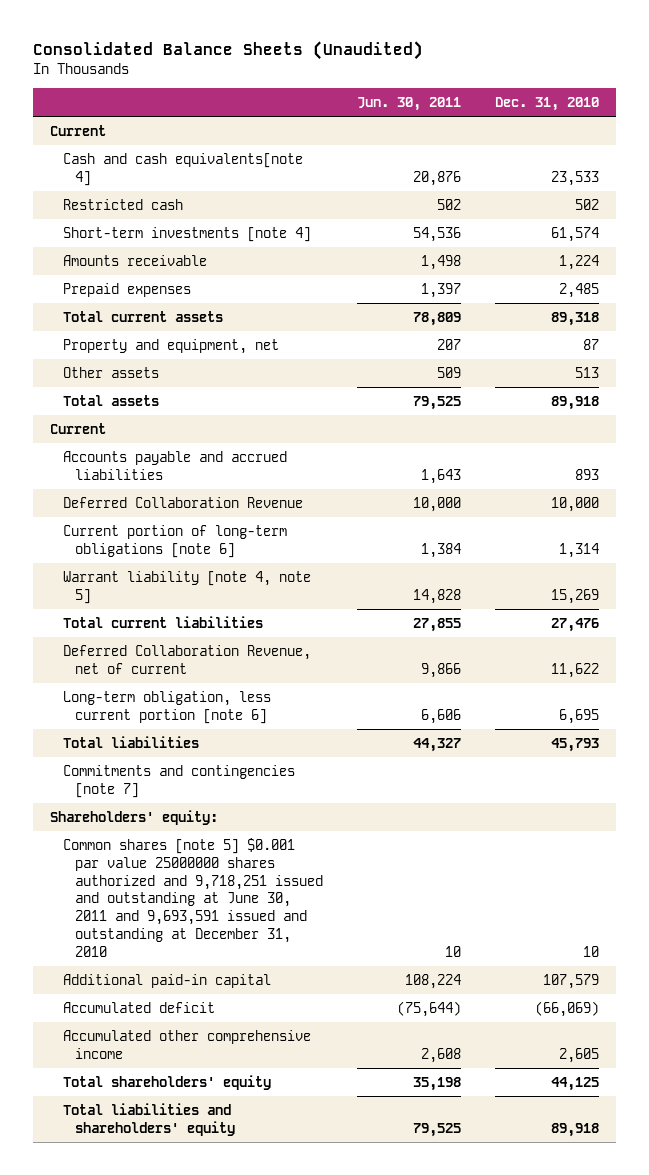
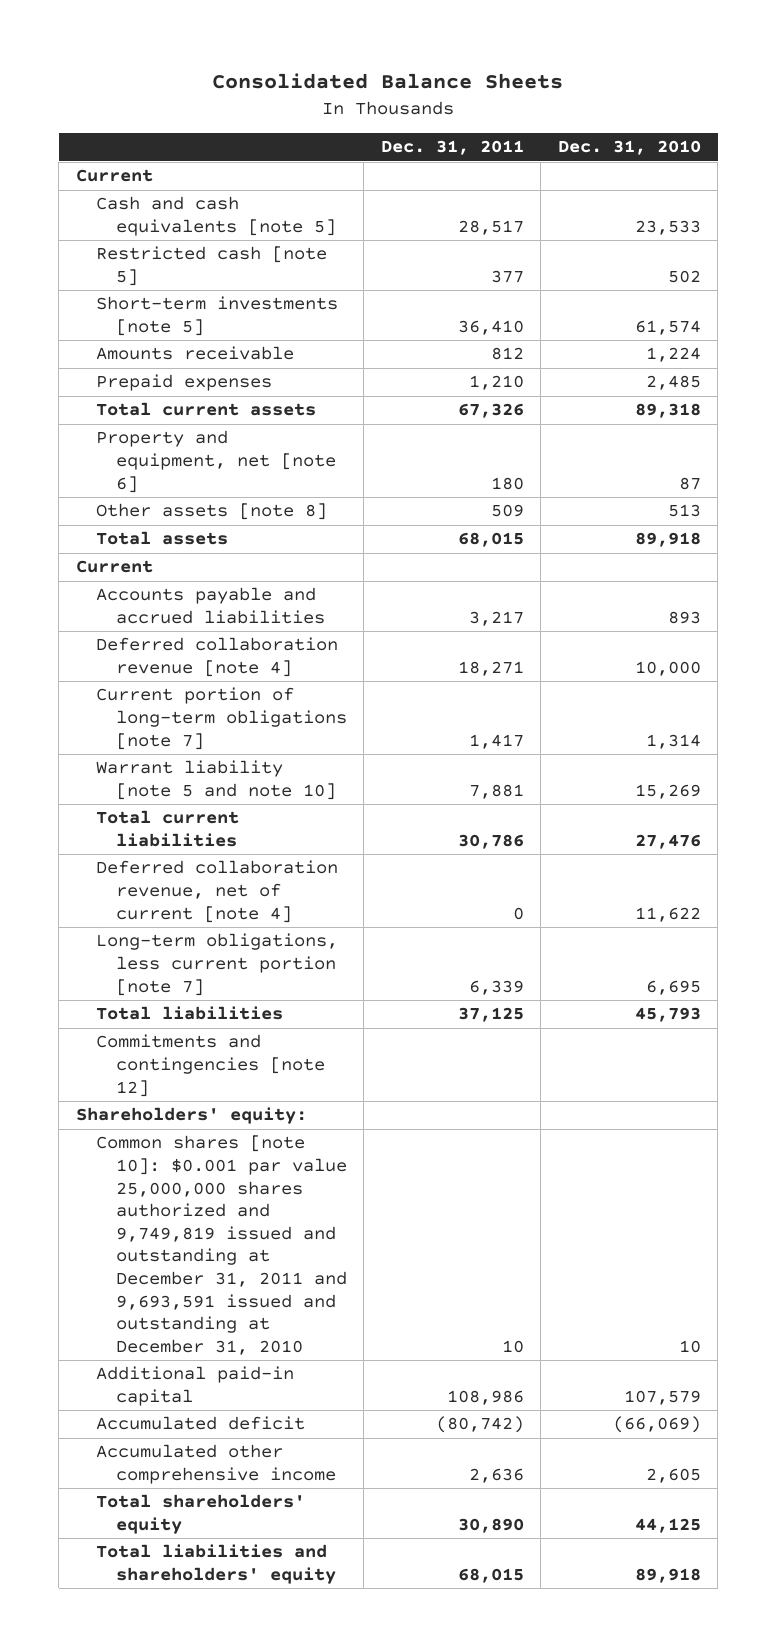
[32,40,423,60] Consolidated Balance Sheets (Unaudited) -> [212,73,564,90] Consolidated Balance Sheets
[357,97,462,112] Jun. 30, 2011 -> none
none -> [380,140,524,156] Dec. 31, 2011
[62,153,303,186] Cash and cash equivalents[note 4] -> [95,196,336,237] Cash and cash equivalents [note 5]
[62,199,183,211] Restricted cash -> [95,246,327,287] Restricted cash [note 5]
[62,227,311,243] Short-term investments [note 4] -> [95,296,338,337] Short-term investments [note 5]
[62,339,279,355] Property and equipment, net -> [95,430,336,493] Property and equipment, net [note 6]
[62,367,159,379] Other assets -> [95,503,327,521] Other assets [note 8]
[62,497,303,509] Deferred Collaboration Revenue -> [95,637,338,678] Deferred collaboration revenue [note 4]
[62,525,287,558] Current portion of long-term obligations [note 6] -> [95,687,347,750] Current portion of long-term obligations [note 7]
[62,571,311,604] Warrant liability [note 4, note 5] -> [95,760,336,801] Warrant liability [note 5 and note 10]
[62,645,311,674] Deferred Collaboration Revenue, net of current -> [95,860,338,923] Deferred collaboration revenue, net of current [note 4]
[62,691,271,724] Long-term obligation, less current portion [note 6] -> [95,933,338,996] Long-term obligations, less current portion [note 7]
[62,765,295,798] Commitments and contingencies [note 7] -> [95,1034,325,1097] Commitments and contingencies [note 12]
[62,838,324,957] Common shares [note 5] $0.001 par value 25000000 shares authorized and 9,718,251 issued and outstanding at June 30, 2011 and 9,693,591 issued and outstanding at December 31, 2010 -> [95,1135,347,1355] Common shares [note 10]: $0.001 par value 25,000,000 shares authorized and 9,749,819 issued and outstanding at December 31, 2011 and 9,693,591 issued and outstanding at December 31, 2010

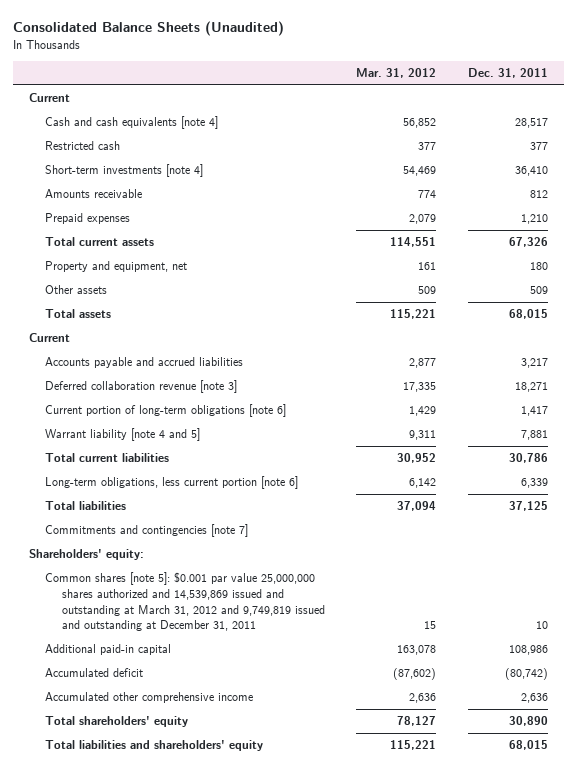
[212,73,564,90] Consolidated Balance Sheets -> [13,21,285,37] Consolidated Balance Sheets (Unaudited)
[557,140,701,156] Dec. 31, 2010 -> none
none -> [356,68,437,79] Mar. 31, 2012
[95,196,336,237] Cash and cash equivalents [note 5] -> [45,116,219,130] Cash and cash equivalents [note 4]
[95,246,327,287] Restricted cash [note 5] -> [45,141,121,151] Restricted cash
[95,296,338,337] Short-term investments [note 5] -> [45,164,204,178] Short-term investments [note 4]
[95,430,336,493] Property and equipment, net [note 6] -> [45,261,188,273] Property and equipment, net
[95,503,327,521] Other assets [note 8] -> [45,285,108,295] Other assets
[95,637,338,678] Deferred collaboration revenue [note 4] -> [45,380,238,394] Deferred collaboration revenue [note 3]
[95,687,347,750] Current portion of long-term obligations [note 7] -> [45,404,287,418] Current portion of long-term obligations [note 6]
[95,760,336,801] Warrant liability [note 5 and note 10] -> [45,428,201,442] Warrant liability [note 4 and 5]
[95,860,338,923] Deferred collaboration revenue, net of current [note 4] -> none
[95,933,338,996] Long-term obligations, less current portion [note 7] -> [45,476,299,490] Long-term obligations, less current portion [note 6]
[95,1034,325,1097] Commitments and contingencies [note 12] -> [45,524,249,538] Commitments and contingencies [note 7]
[95,1135,347,1355] Common shares [note 10]: $0.001 par value 25,000,000 shares authorized and 9,749,819 issued and outstanding at December 31, 2011 and 9,693,591 issued and outstanding at December 31, 2010 -> [45,572,325,632] Common shares [note 5]: $0.001 par value 25,000,000 shares authorized and 14,539,869 issued and outstanding at March 31, 2012 and 9,749,819 issued and outstanding at December 31, 2011

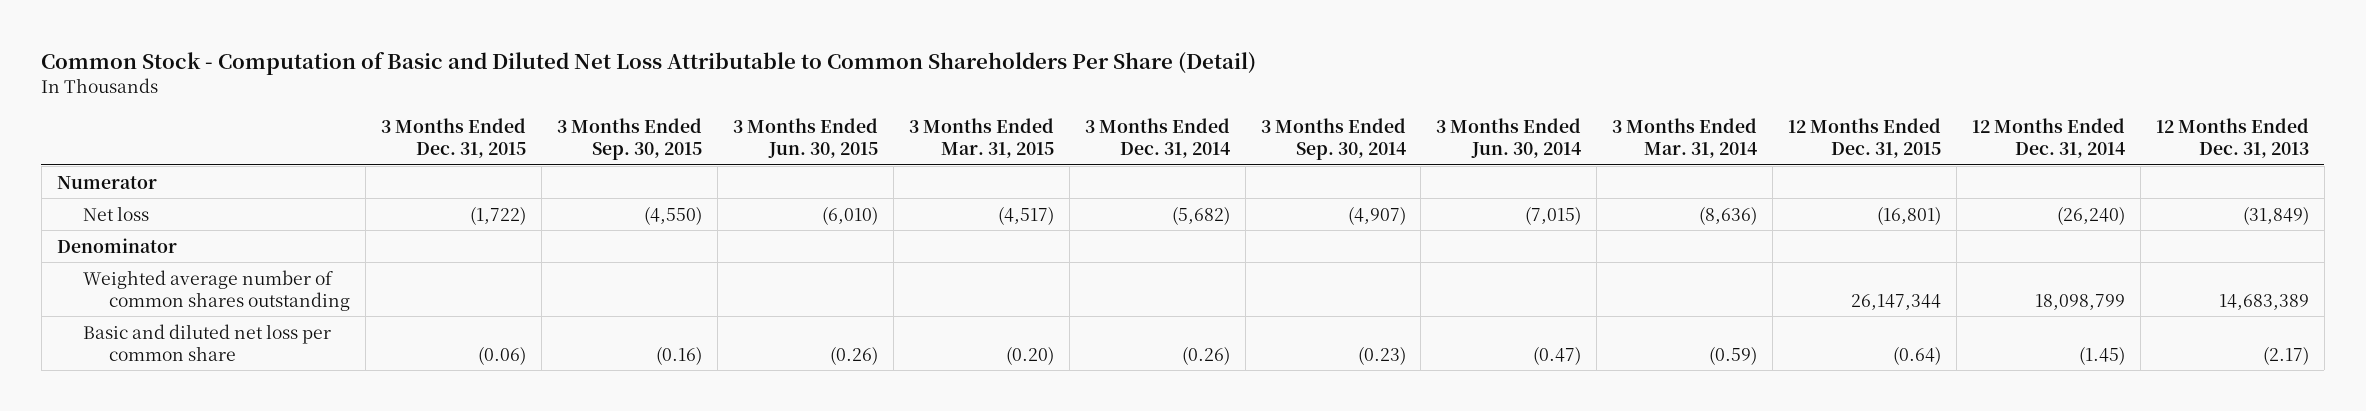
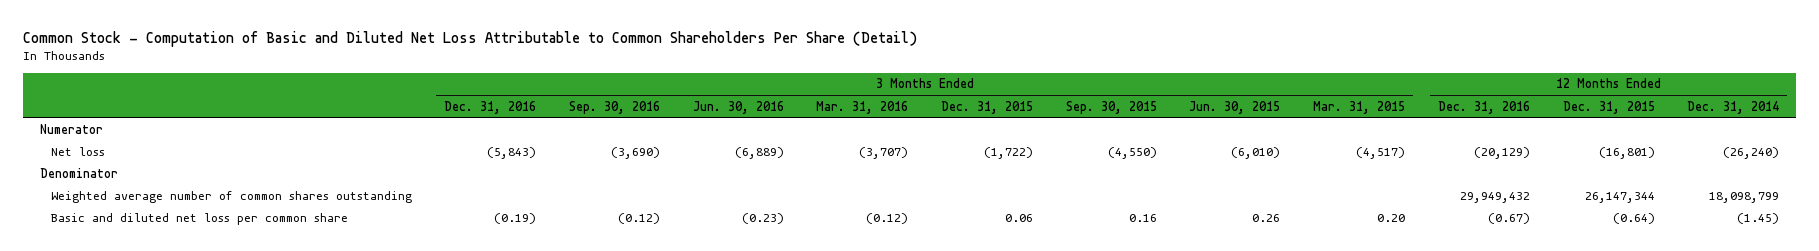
[1084,117,1230,158] 3 Months Ended Dec. 31, 2014 -> none
[1260,117,1406,160] 3 Months Ended Sep. 30, 2014 -> none
[1436,117,1582,158] 3 Months Ended Jun. 30, 2014 -> none
[1612,117,1758,158] 3 Months Ended Mar. 31, 2014 -> none
[2155,117,2309,158] 12 Months Ended Dec. 31, 2013 -> none
none -> [444,100,537,114] Dec. 31, 2016
none -> [568,100,660,114] Sep. 30, 2016
none -> [692,100,784,114] Jun. 30, 2016
none -> [816,100,909,114] Mar. 31, 2016
none -> [1437,100,1530,114] Dec. 31, 2016
[478,345,527,365] (0.06) -> [1005,213,1034,222] 0.06
[656,345,703,365] (0.16) -> [1128,213,1157,222] 0.16
[829,345,878,365] (0.26) -> [1252,213,1281,222] 0.26
[1005,345,1054,365] (0.20) -> [1377,213,1406,222] 0.20

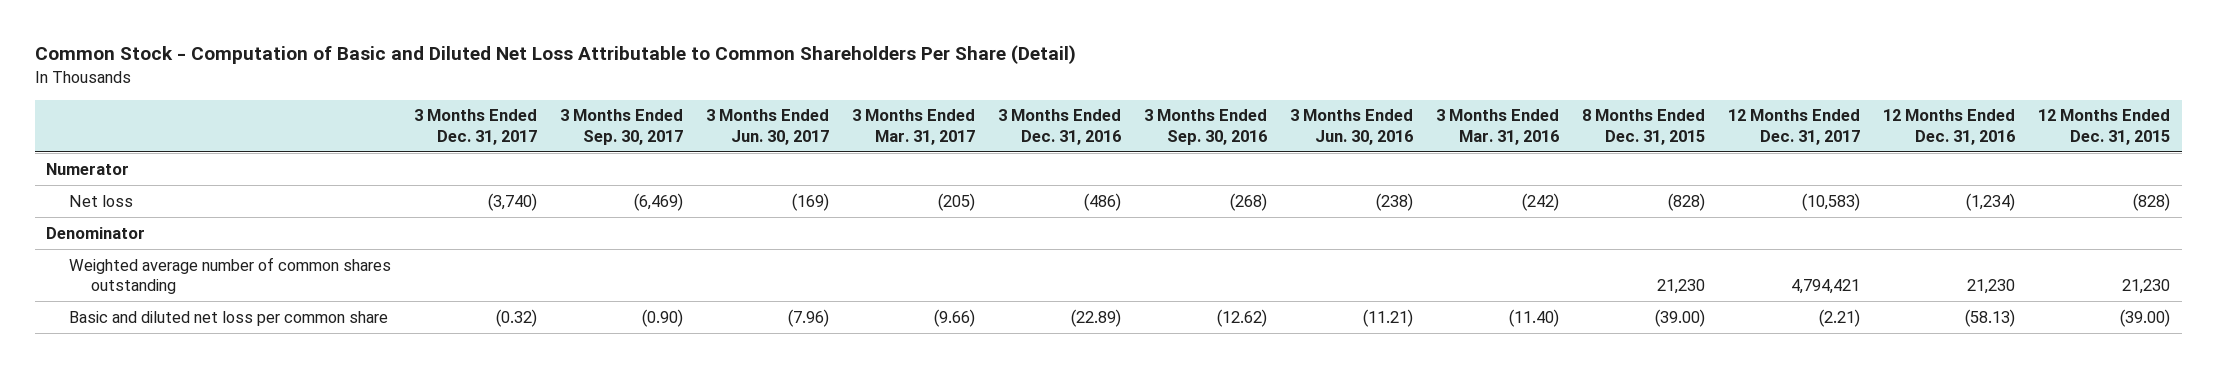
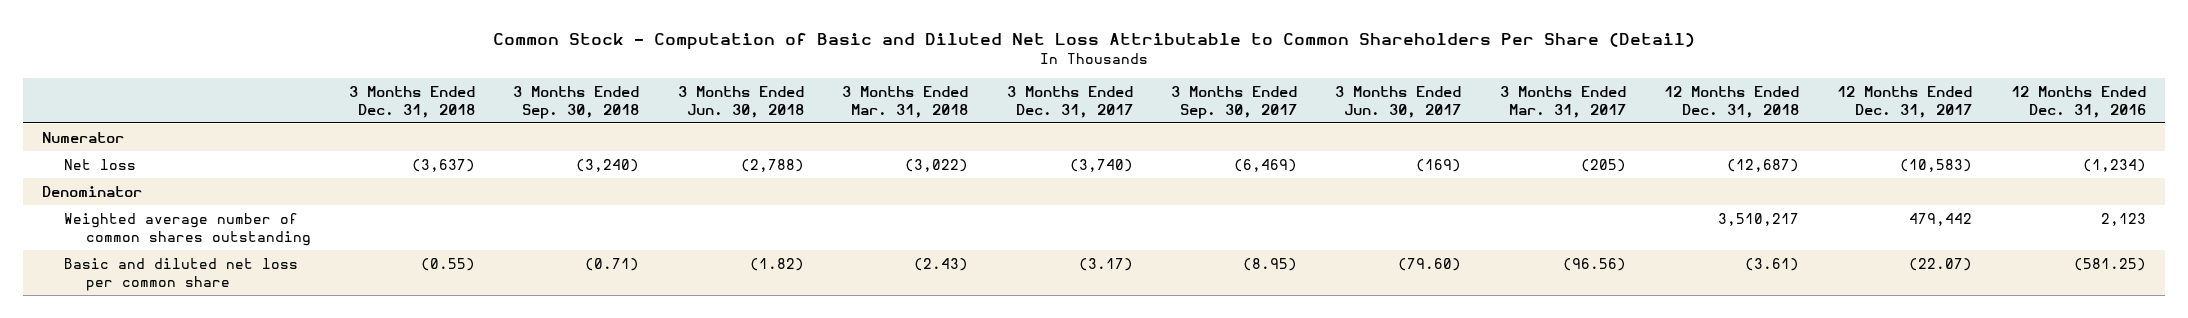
[997,109,1121,145] 3 Months Ended Dec. 31, 2016 -> none
[1143,109,1267,145] 3 Months Ended Sep. 30, 2016 -> none
[1289,109,1413,145] 3 Months Ended Jun. 30, 2016 -> none
[1436,109,1560,145] 3 Months Ended Mar. 31, 2016 -> none
[1582,109,1706,145] 8 Months Ended Dec. 31, 2015 -> none
[2038,109,2171,145] 12 Months Ended Dec. 31, 2015 -> none
none -> [349,85,476,118] 3 Months Ended Dec. 31, 2018
none -> [513,85,640,119] 3 Months Ended Sep. 30, 2018
none -> [677,85,804,118] 3 Months Ended Jun. 30, 2018
none -> [842,85,969,118] 3 Months Ended Mar. 31, 2018
none -> [1664,85,1800,118] 12 Months Ended Dec. 31, 2018
[1791,279,1861,295] 4,794,421 -> [1909,212,1973,226] 479,442
[1967,279,2016,295] 21,230 -> [2100,212,2146,226] 2,123
[495,308,537,327] (0.32) -> [1078,257,1133,271] (3.17)
[641,308,683,327] (0.90) -> [1242,257,1297,271] (8.95)
[787,308,829,327] (7.96) -> [1398,257,1462,271] (79.60)
[933,308,975,327] (9.66) -> [1562,257,1626,271] (96.56)
[1819,308,1861,327] (2.21) -> [1909,257,1973,271] (22.07)
[1965,308,2016,327] (58.13) -> [2073,257,2146,271] (581.25)

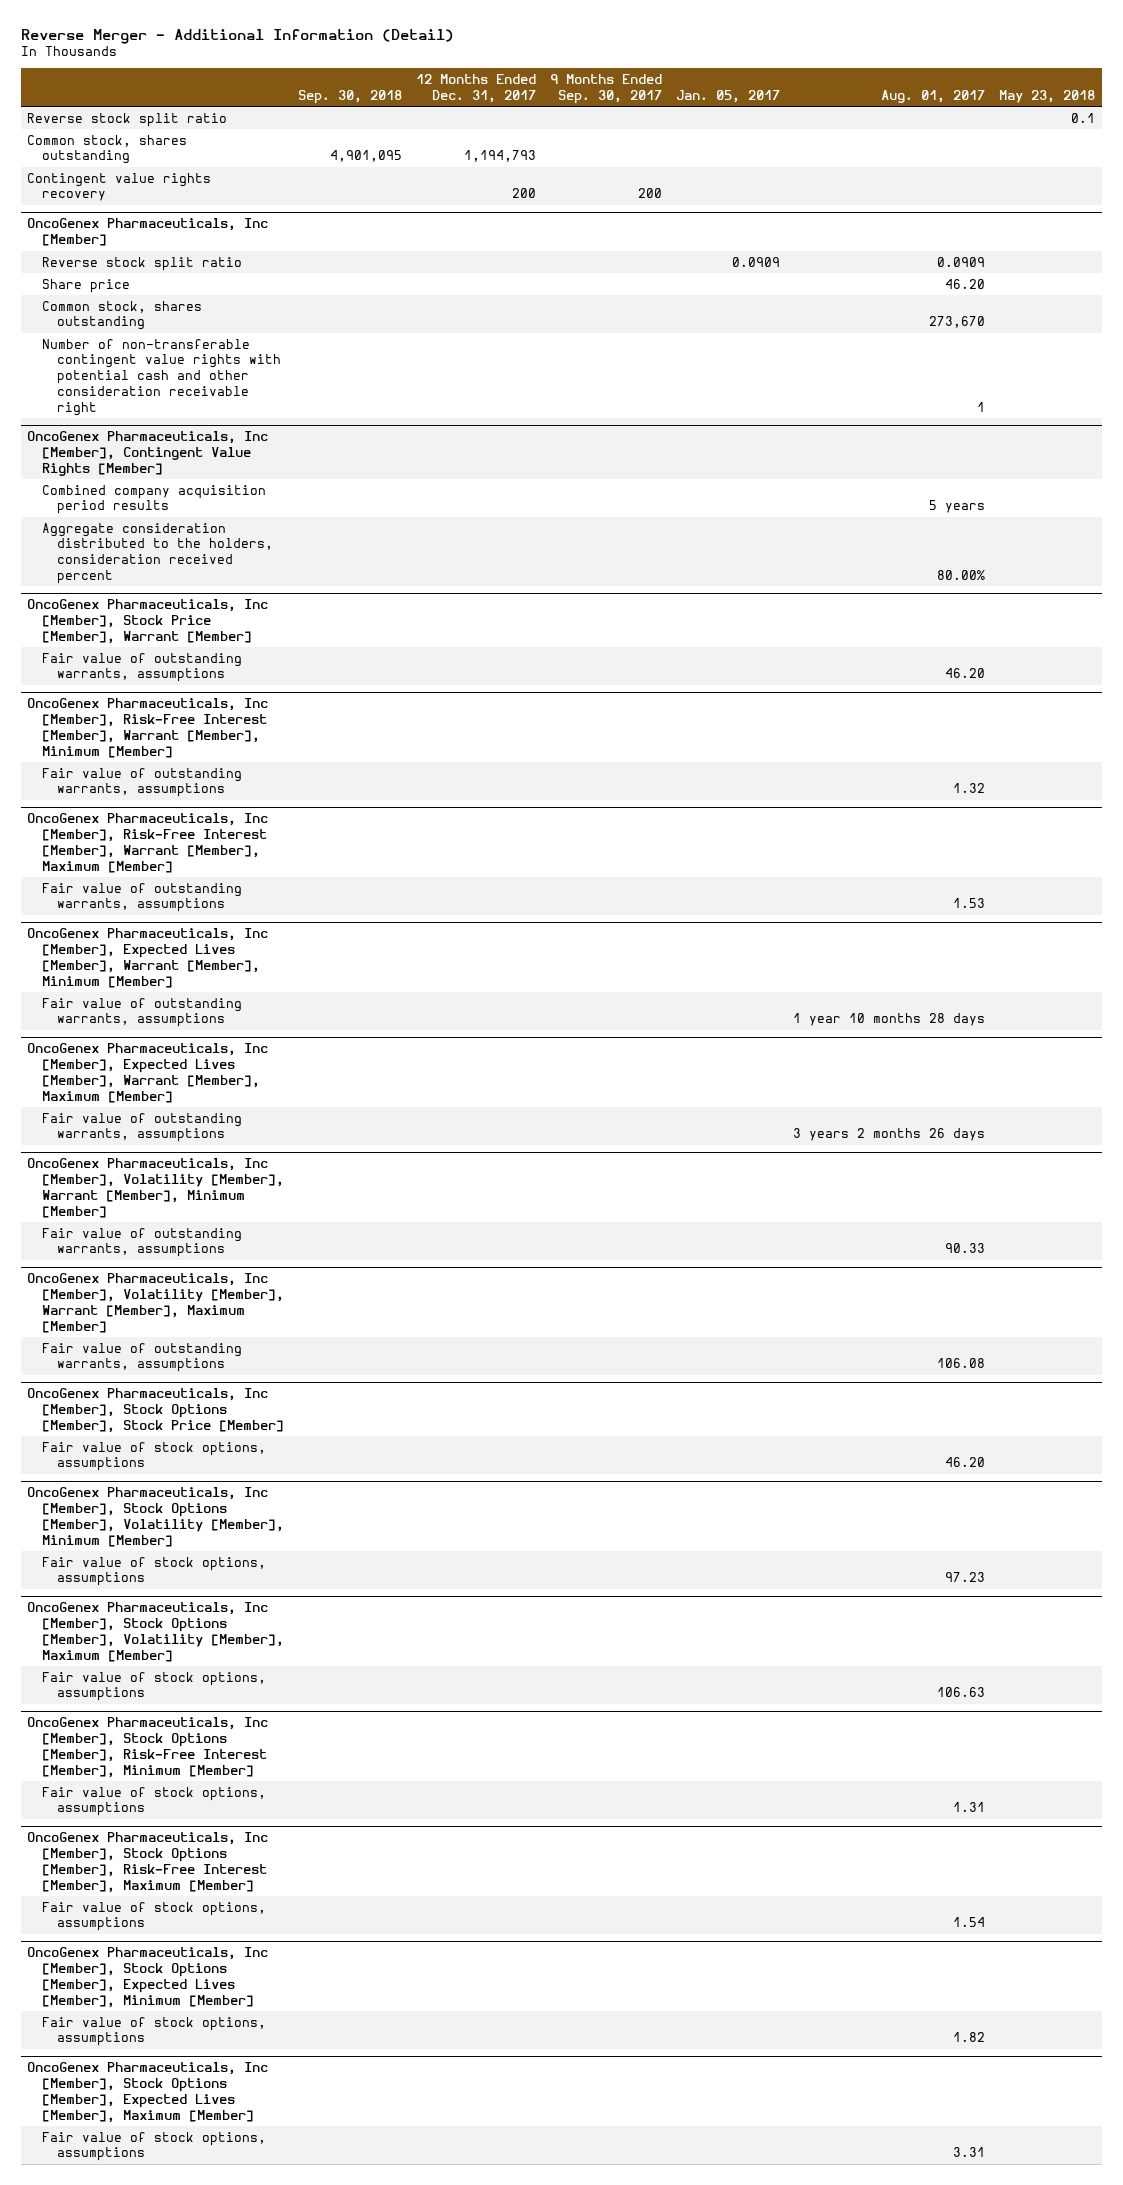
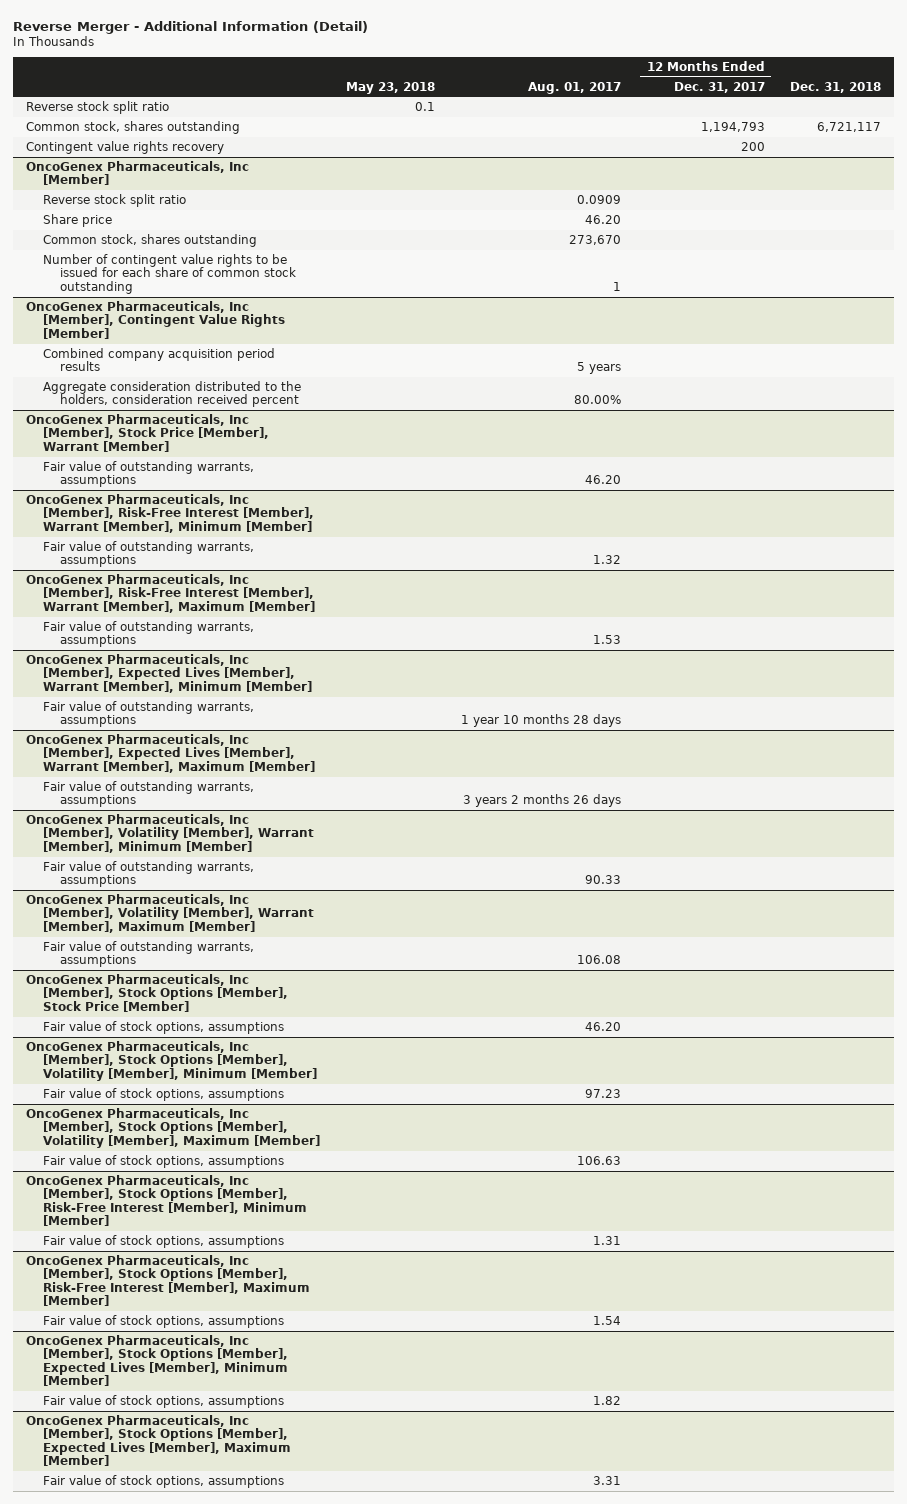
[297,89,402,104] Sep. 30, 2018 -> none
[549,73,662,104] 9 Months Ended Sep. 30, 2017 -> none
[675,89,780,103] Jan. 05, 2017 -> none
none -> [790,81,882,93] Dec. 31, 2018
[42,338,281,416] Number of non-transferable contingent value rights with potential cash and other consideration receivable right -> none
none -> [43,253,297,294] Number of contingent value rights to be issued for each share of common stock outstanding

